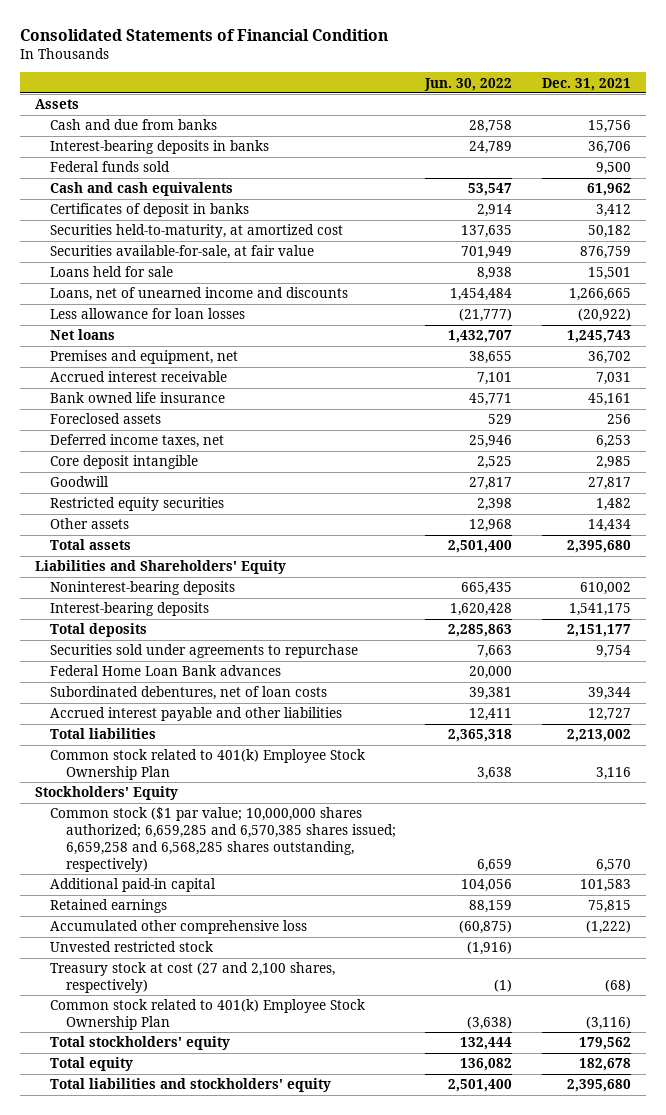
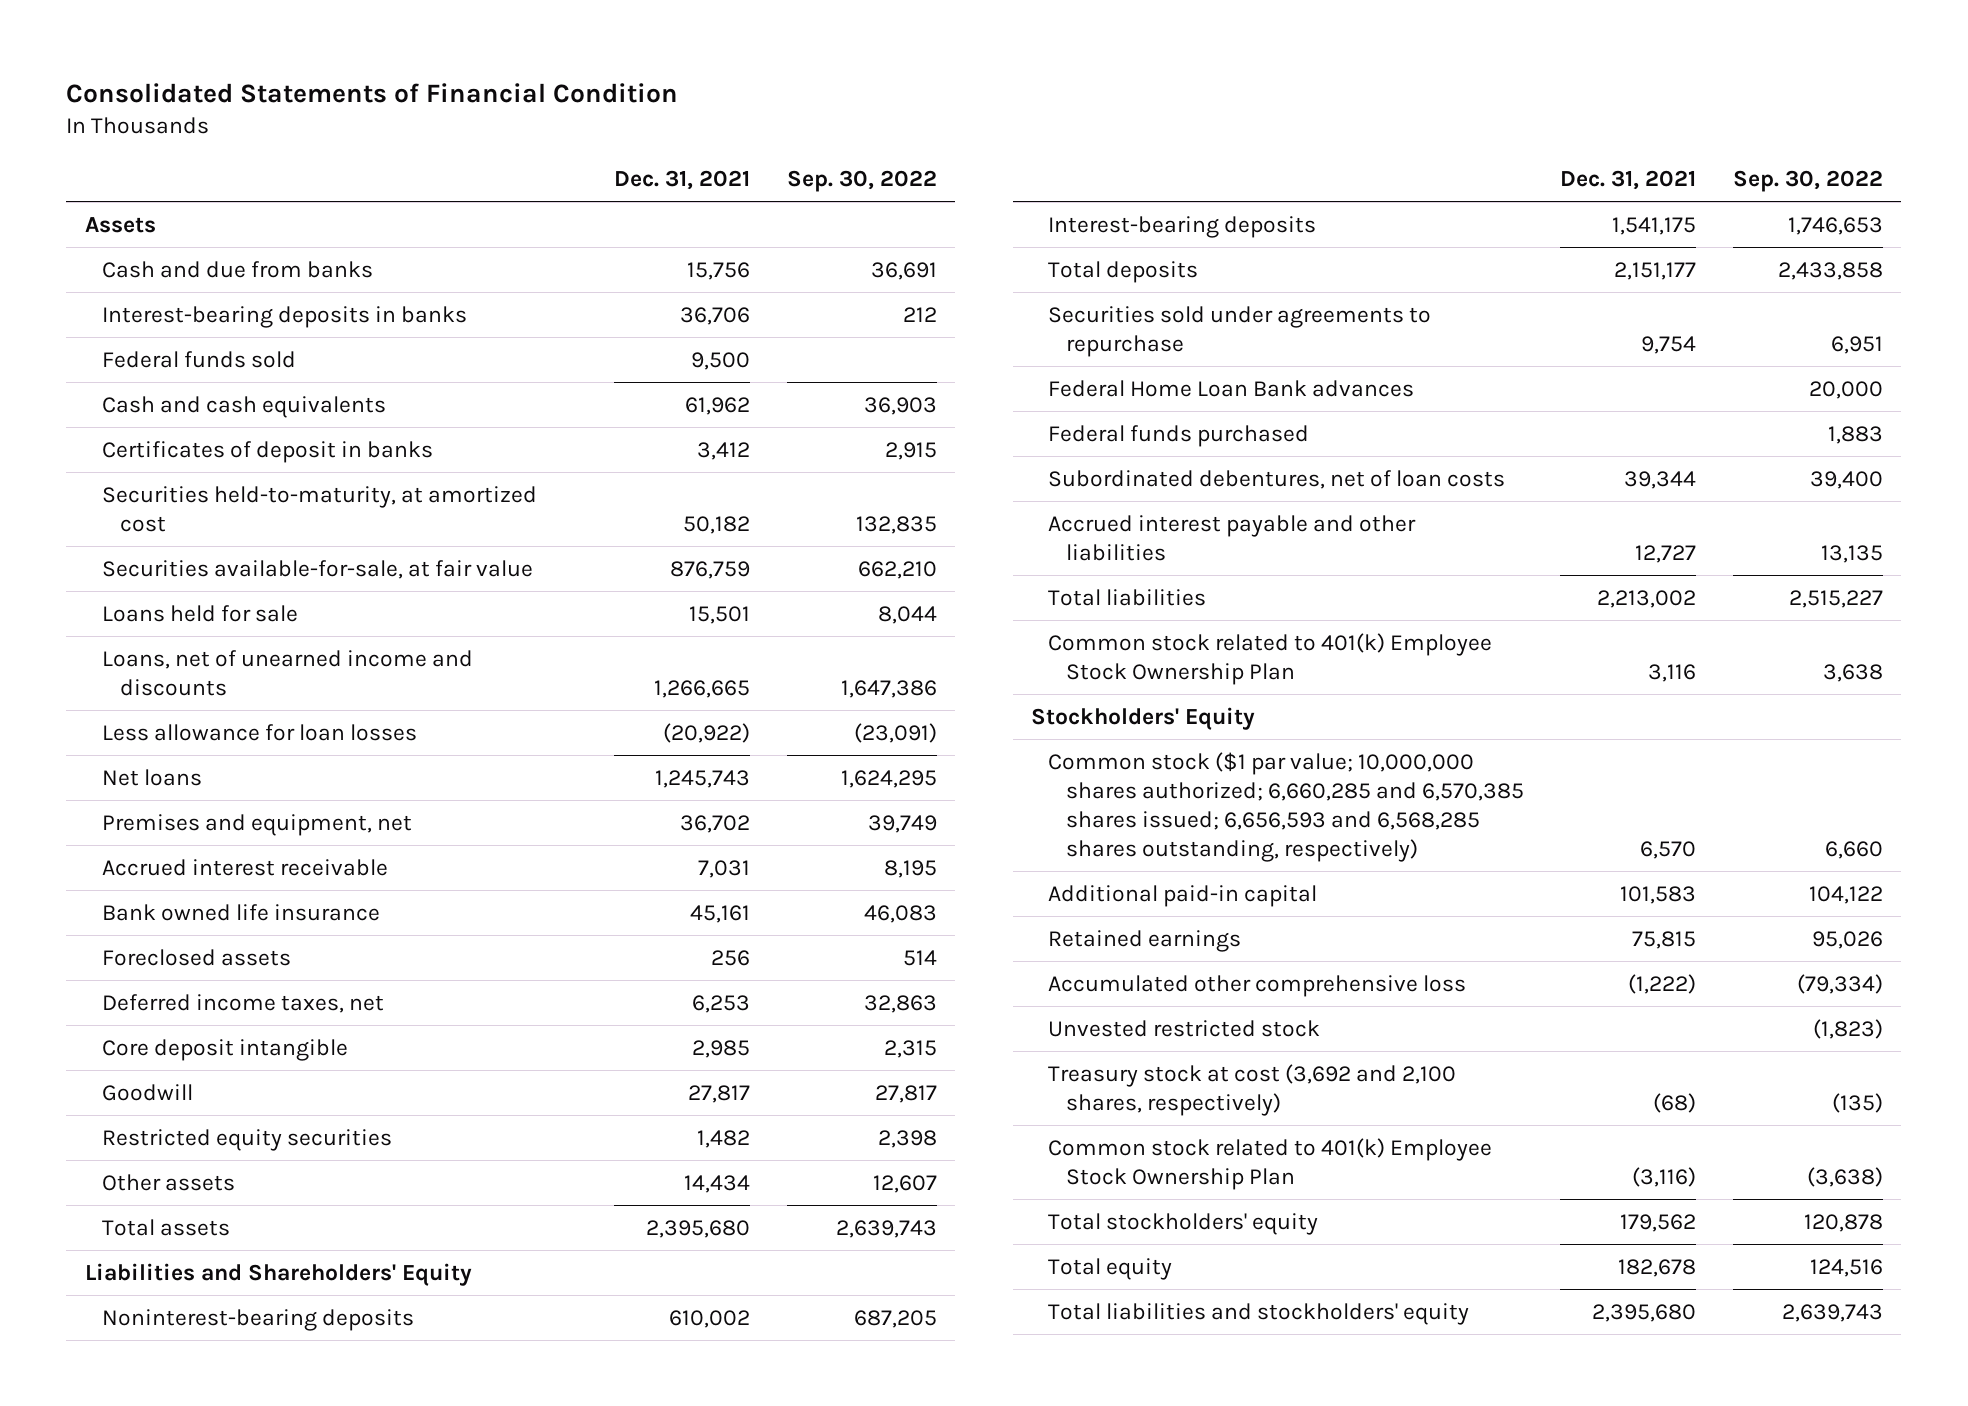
[424,77,513,91] Jun. 30, 2022 -> none
none -> [786,169,937,192] Sep. 30, 2022
none -> [1048,424,1310,447] Federal funds purchased
[50,807,396,872] Common stock ($1 par value; 10,000,000 shares authorized; 6,659,285 and 6,570,385 shares issued; 6,659,258 and 6,568,285 shares outstanding, respectively) -> [1048,751,1524,863] Common stock ($1 par value; 10,000,000 shares authorized; 6,660,285 and 6,570,385 shares issued; 6,656,593 and 6,568,285 shares outstanding, respectively)
[50,962,336,993] Treasury stock at cost (27 and 2,100 shares, respectively) -> [1048,1063,1457,1116] Treasury stock at cost (3,692 and 2,100 shares, respectively)

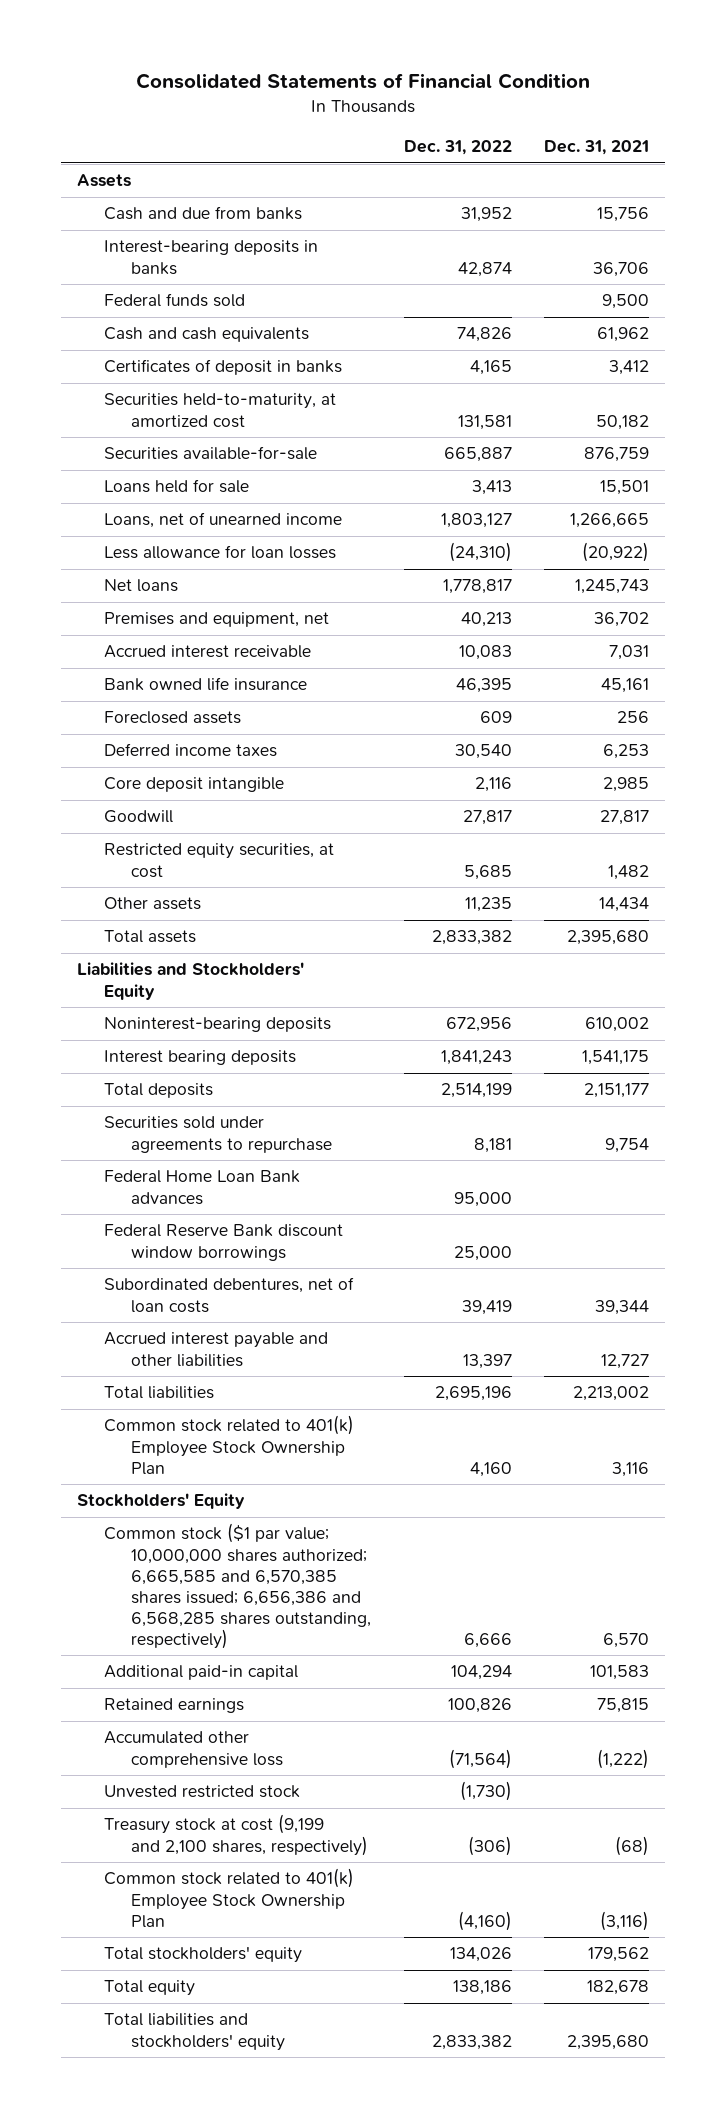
[786,169,937,192] Sep. 30, 2022 -> none
none -> [403,140,512,156] Dec. 31, 2022
[102,559,534,579] Securities available-for-sale, at fair value -> [103,446,317,461] Securities available-for-sale
[102,649,474,696] Loans, net of unearned income and discounts -> [103,512,342,529] Loans, net of unearned income
[102,993,385,1013] Deferred income taxes, net -> [103,743,277,758] Deferred income taxes
[102,1128,393,1151] Restricted equity securities -> [103,843,334,878] Restricted equity securities, at cost
[84,1262,472,1286] Liabilities and Shareholders' Equity -> [76,962,304,1000] Liabilities and Stockholders' Equity
[1048,215,1317,238] Interest-bearing deposits -> [103,1050,296,1066] Interest bearing deposits
[1048,424,1310,447] Federal funds purchased -> none
none -> [103,1224,343,1261] Federal Reserve Bank discount window borrowings
[1048,751,1524,863] Common stock ($1 par value; 10,000,000 shares authorized; 6,660,285 and 6,570,385 shares issued; 6,656,593 and 6,568,285 shares outstanding, respectively) -> [103,1523,372,1650] Common stock ($1 par value; 10,000,000 shares authorized; 6,665,585 and 6,570,385 shares issued; 6,656,386 and 6,568,285 shares outstanding, respectively)
[1048,1063,1457,1116] Treasury stock at cost (3,692 and 2,100 shares, respectively) -> [103,1814,369,1856] Treasury stock at cost (9,199 and 2,100 shares, respectively)

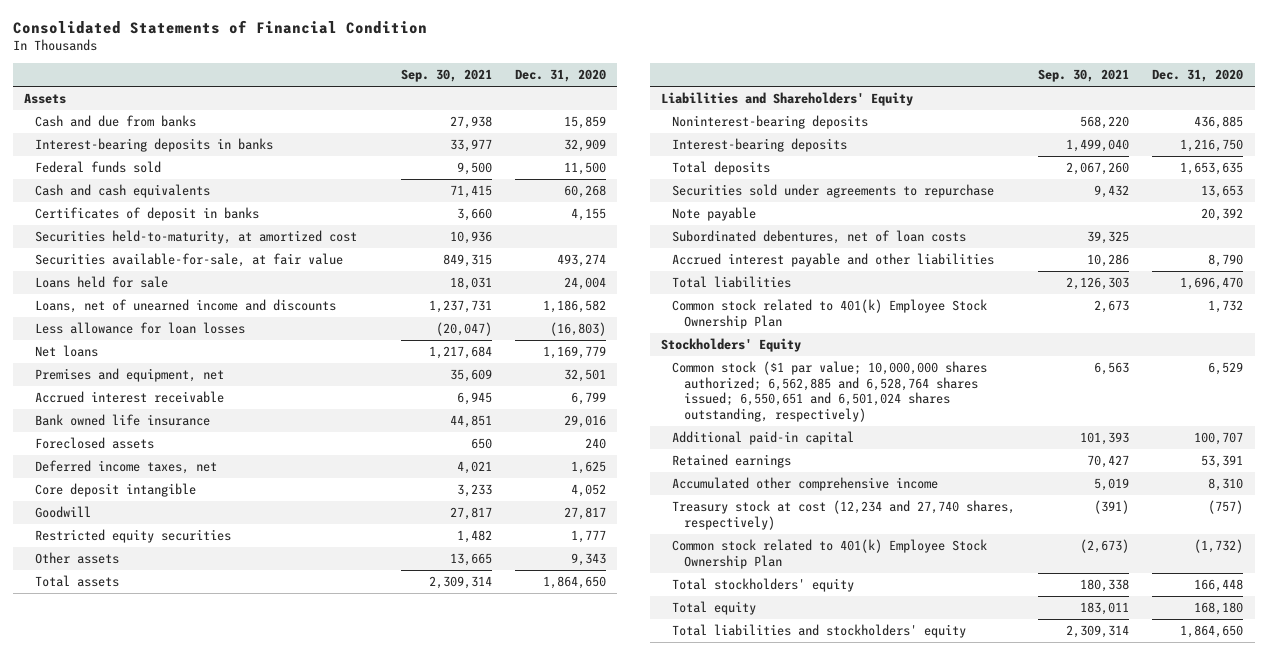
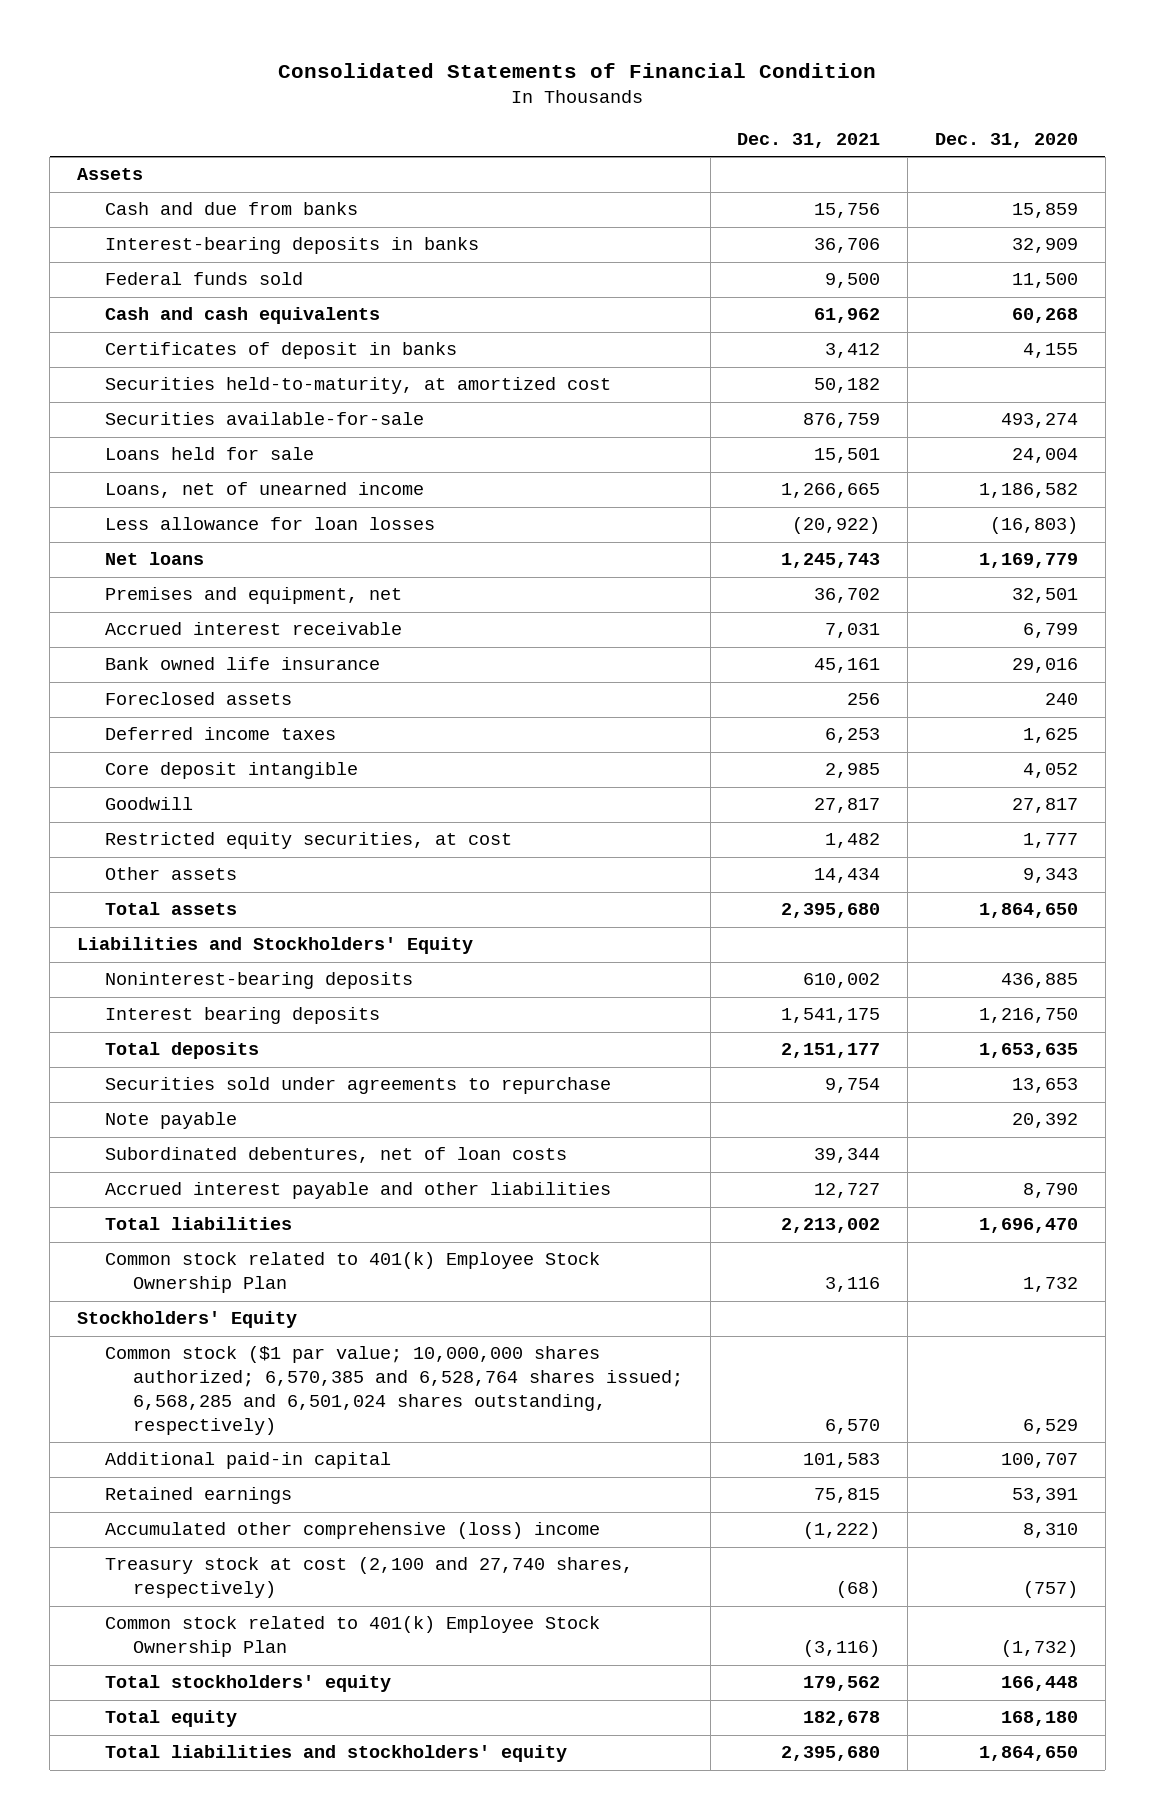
[401,69,493,83] Sep. 30, 2021 -> none
none -> [737,132,881,148] Dec. 31, 2021
[35,253,344,268] Securities available-for-sale, at fair value -> [104,412,424,426] Securities available-for-sale
[35,299,337,314] Loans, net of unearned income and discounts -> [104,482,424,499] Loans, net of unearned income
[35,460,218,475] Deferred income taxes, net -> [104,727,336,741] Deferred income taxes
[35,529,232,544] Restricted equity securities -> [104,832,512,850] Restricted equity securities, at cost
[661,92,914,107] Liabilities and Shareholders' Equity -> [76,937,473,955] Liabilities and Stockholders' Equity
[672,138,848,153] Interest-bearing deposits -> [104,1007,380,1025] Interest bearing deposits
[672,361,988,423] Common stock ($1 par value; 10,000,000 shares authorized; 6,562,885 and 6,528,764 shares issued; 6,550,651 and 6,501,024 shares outstanding, respectively) -> [104,1346,683,1436] Common stock ($1 par value; 10,000,000 shares authorized; 6,570,385 and 6,528,764 shares issued; 6,568,285 and 6,501,024 shares outstanding, respectively)
[672,477,939,492] Accumulated other comprehensive income -> [104,1522,600,1540] Accumulated other comprehensive (loss) income
[672,500,1016,530] Treasury stock at cost (12,234 and 27,740 shares, respectively) -> [104,1557,633,1599] Treasury stock at cost (2,100 and 27,740 shares, respectively)

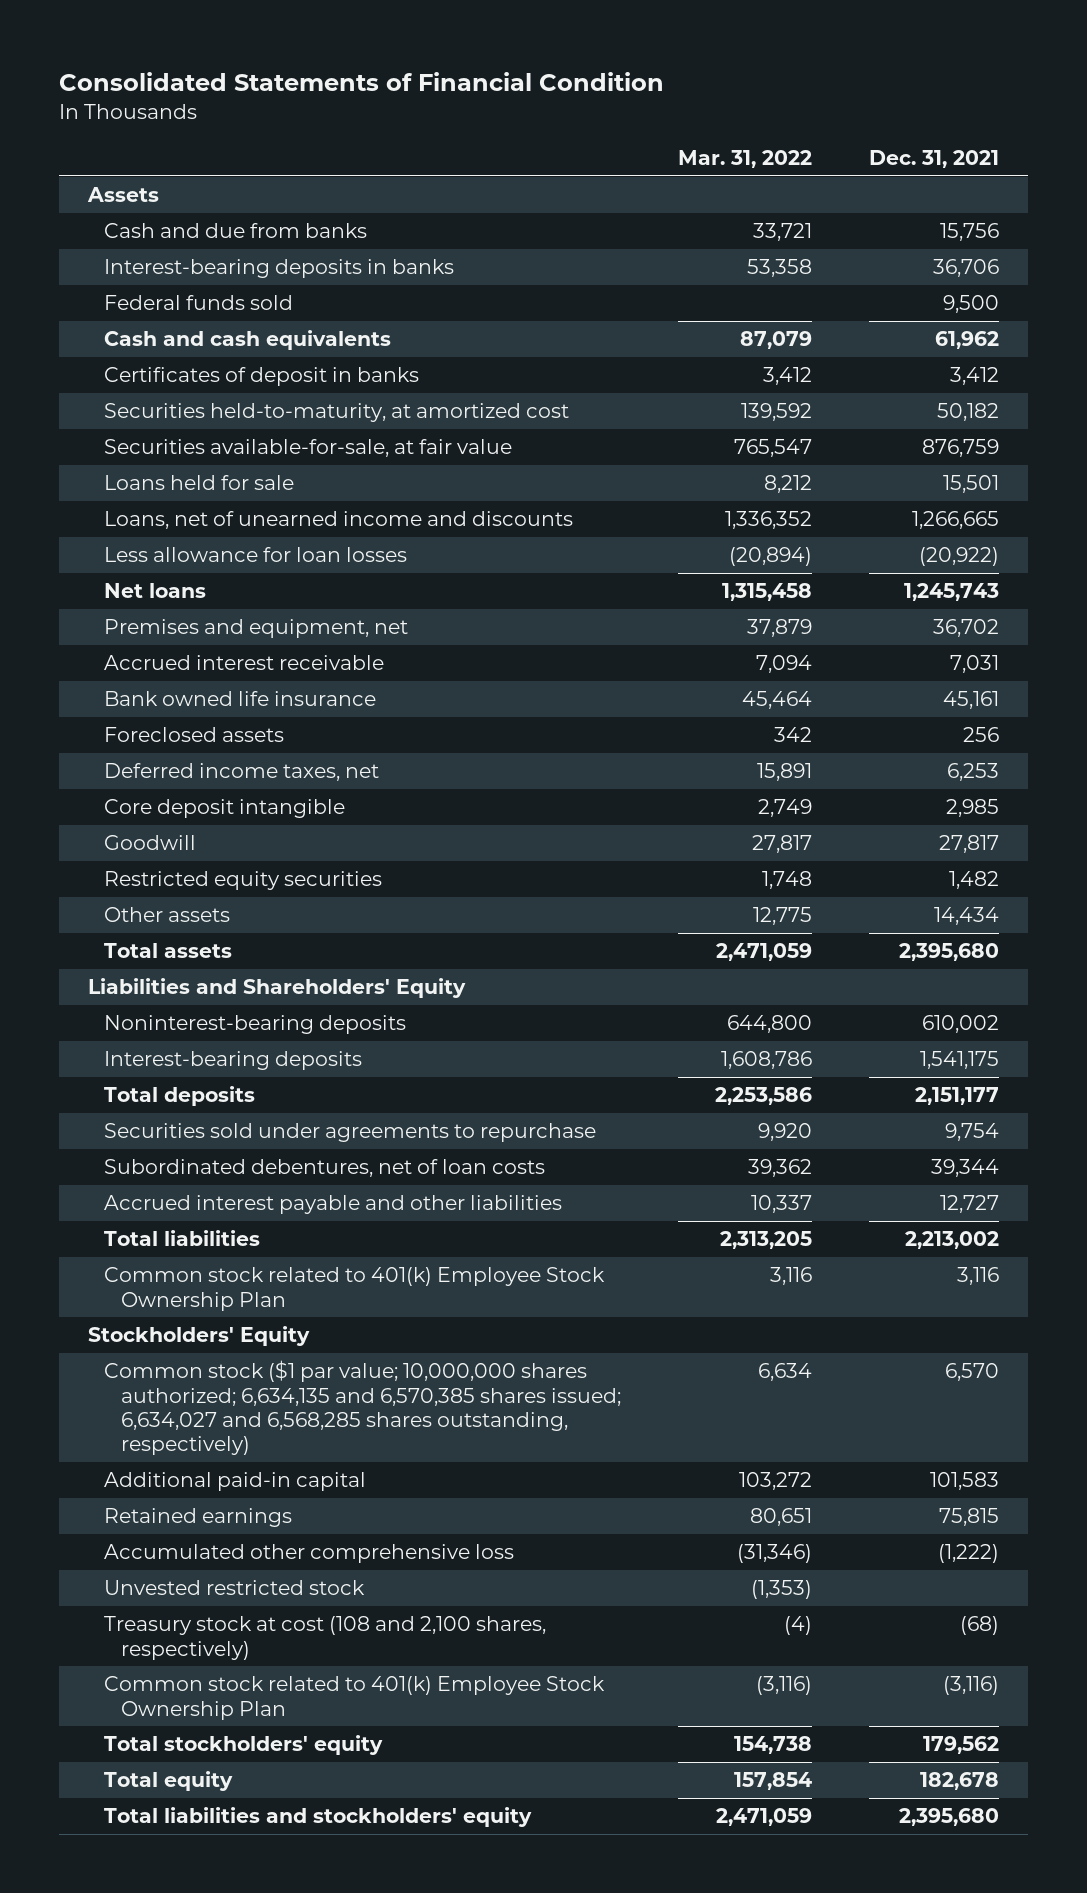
[935,132,1079,148] Dec. 31, 2020 -> none
none -> [677,149,812,168] Mar. 31, 2022
[104,412,424,426] Securities available-for-sale -> [104,439,513,458] Securities available-for-sale, at fair value
[104,482,424,499] Loans, net of unearned income -> [104,511,574,530] Loans, net of unearned income and discounts
[104,727,336,741] Deferred income taxes -> [104,763,380,782] Deferred income taxes, net
[104,832,512,850] Restricted equity securities, at cost -> [104,871,383,891] Restricted equity securities
[76,937,473,955] Liabilities and Stockholders' Equity -> [87,978,466,999] Liabilities and Shareholders' Equity
[104,1007,380,1025] Interest bearing deposits -> [104,1051,363,1071] Interest-bearing deposits
[104,1112,237,1130] Note payable -> none
[104,1346,683,1436] Common stock ($1 par value; 10,000,000 shares authorized; 6,570,385 and 6,528,764 shares issued; 6,568,285 and 6,501,024 shares outstanding, respectively) -> [104,1360,621,1456] Common stock ($1 par value; 10,000,000 shares authorized; 6,634,135 and 6,570,385 shares issued; 6,634,027 and 6,568,285 shares outstanding, respectively)
[104,1522,600,1540] Accumulated other comprehensive (loss) income -> [104,1544,515,1564] Accumulated other comprehensive loss
none -> [104,1580,366,1596] Unvested restricted stock
[104,1557,633,1599] Treasury stock at cost (2,100 and 27,740 shares, respectively) -> [104,1616,547,1660] Treasury stock at cost (108 and 2,100 shares, respectively)

